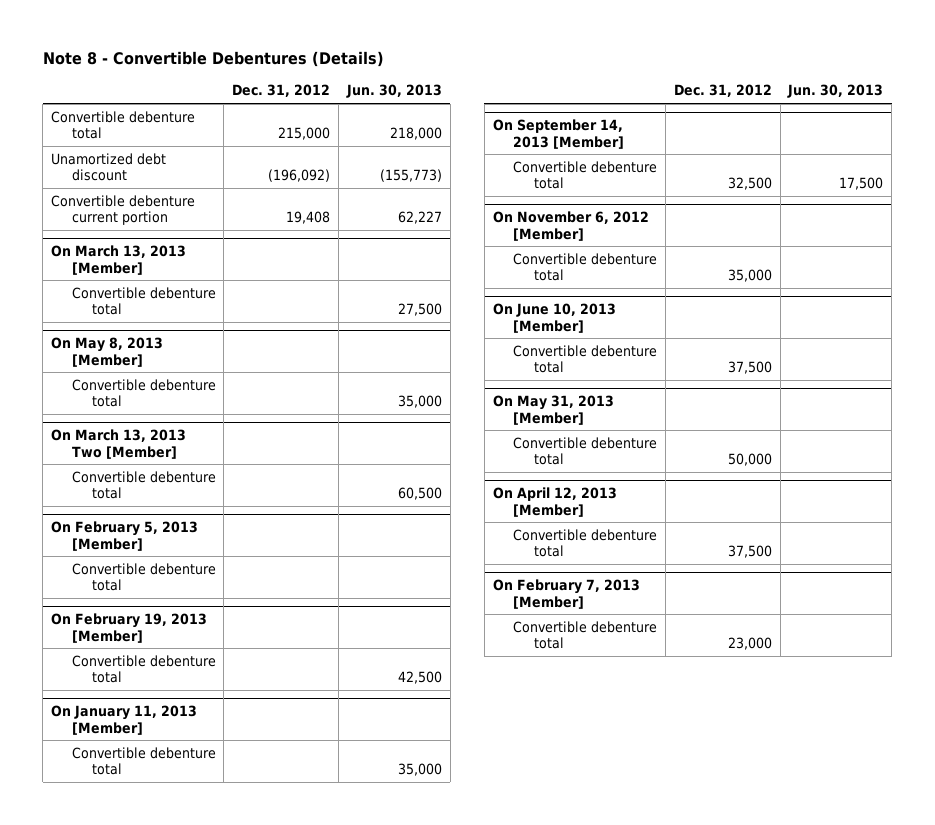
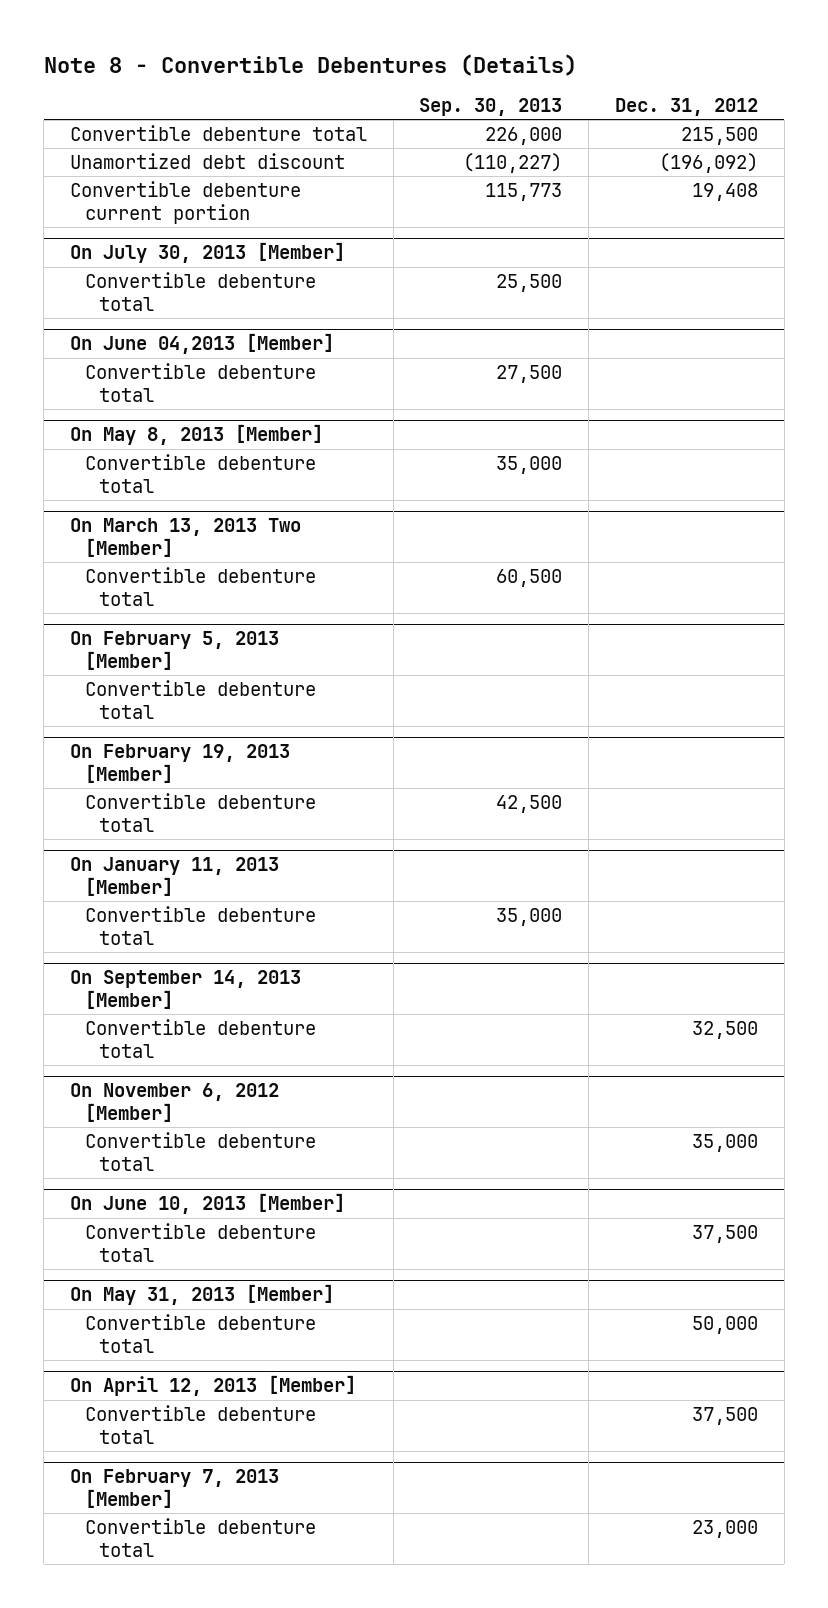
[345,84,442,99] Jun. 30, 2013 -> none
none -> [419,98,563,117] Sep. 30, 2013
[278,127,331,141] 215,000 -> [681,126,759,145] 215,500
[51,244,187,275] On March 13, 2013 [Member] -> none
none -> [69,242,345,264] On July 30, 2013 [Member]
none -> [69,333,334,355] On June 04,2013 [Member]
none -> [84,362,316,402] Convertible debenture total

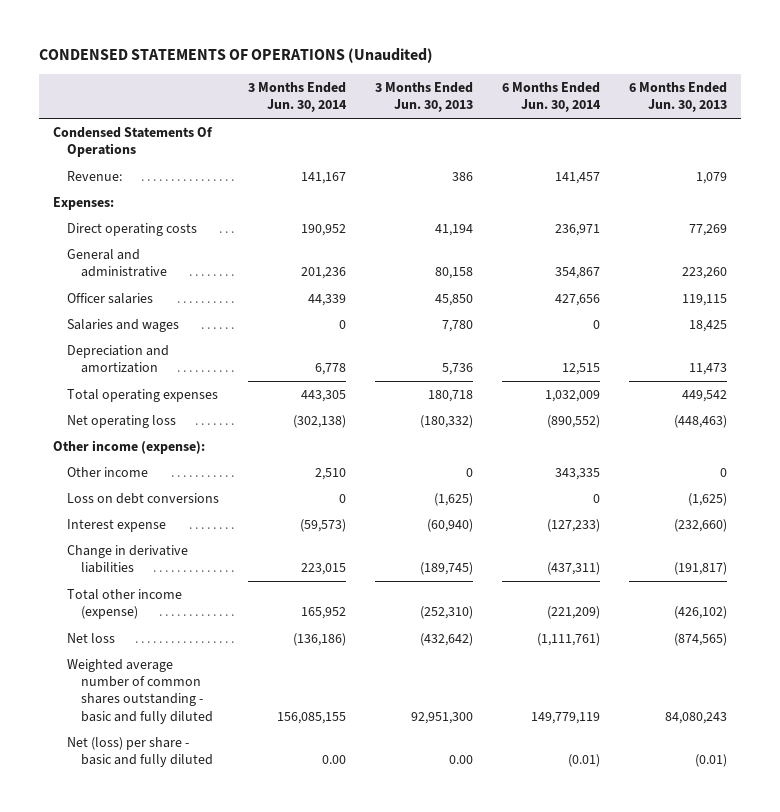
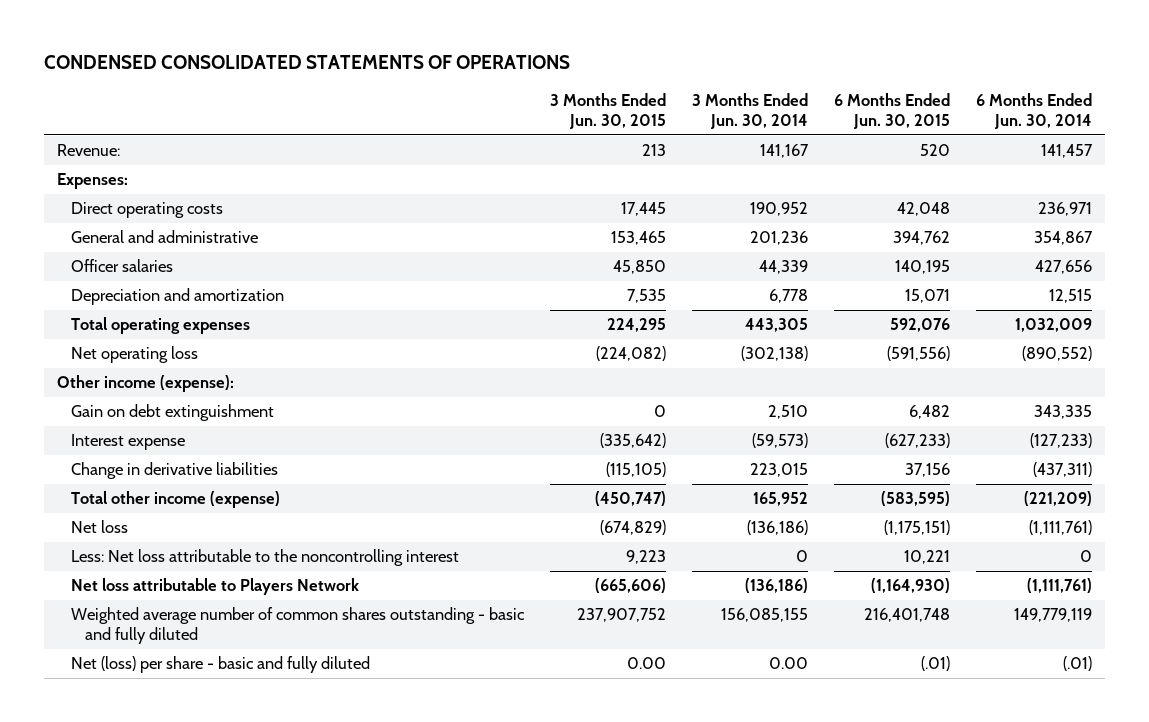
[38,48,433,64] CONDENSED STATEMENTS OF OPERATIONS (Unaudited) -> [43,55,570,70] CONDENSED CONSOLIDATED STATEMENTS OF OPERATIONS
[374,82,473,113] 3 Months Ended Jun. 30, 2013 -> none
[628,82,727,113] 6 Months Ended Jun. 30, 2013 -> none
none -> [549,93,666,130] 3 Months Ended Jun. 30, 2015
none -> [833,93,950,130] 6 Months Ended Jun. 30, 2015
[53,126,214,158] Condensed Statements Of Operations -> none
[67,318,180,332] Salaries and wages -> none
[67,466,149,477] Other income -> none
[67,492,220,504] Loss on debt conversions -> [70,404,274,422] Gain on debt extinguishment
[339,493,347,503] 0 -> [767,405,808,420] 2,510
[592,493,600,503] 0 -> [1033,405,1092,420] 343,335
none -> [70,549,459,567] Less: Net loss attributable to the noncontrolling interest
none -> [70,578,359,596] Net loss attributable to Players Network
[567,754,600,768] (0.01) -> [1062,656,1092,672] (.01)

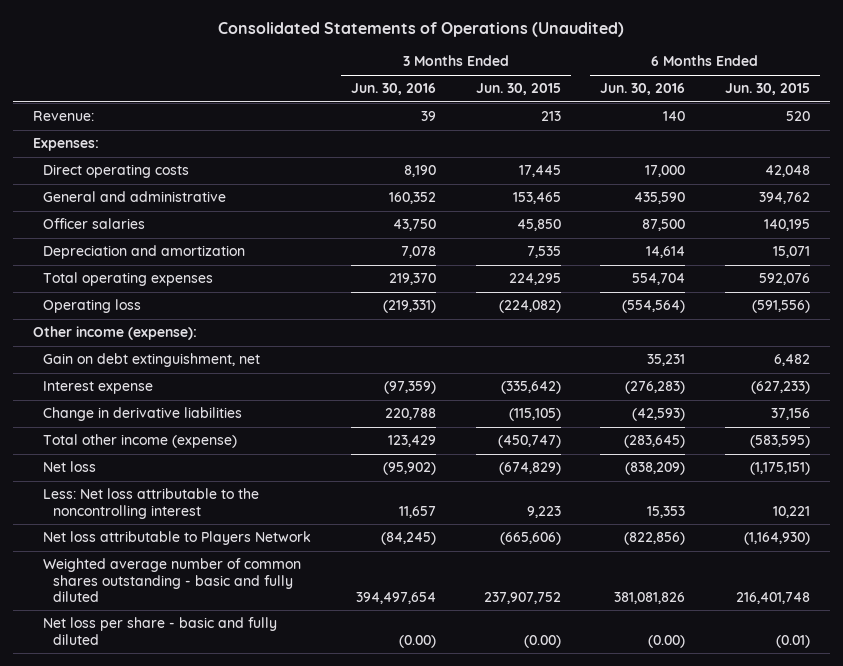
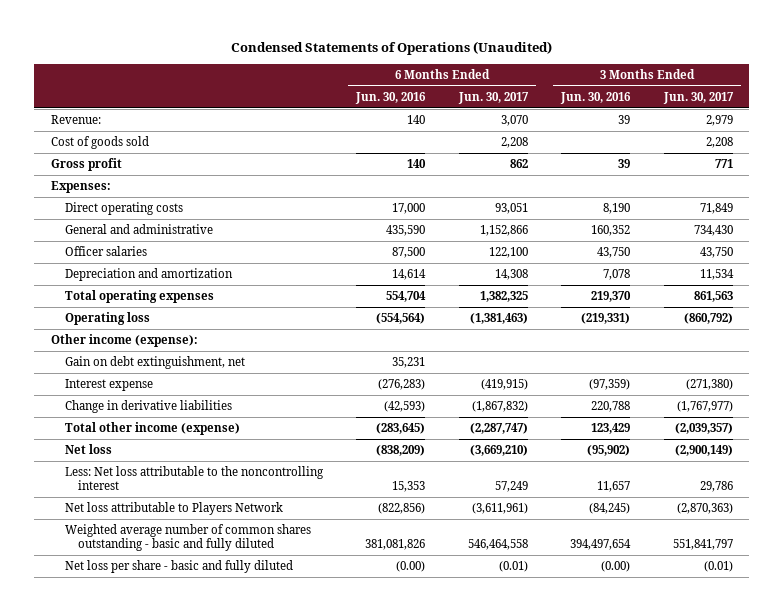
[218,22,625,38] Consolidated Statements of Operations (Unaudited) -> [230,41,552,56] Condensed Statements of Operations (Unaudited)
[475,83,561,96] Jun. 30, 2015 -> none
[725,83,811,96] Jun. 30, 2015 -> none
none -> [457,91,529,104] Jun. 30, 2017
none -> [662,91,734,104] Jun. 30, 2017
none -> [51,136,150,150] Cost of goods sold
none -> [51,158,123,172] Gross profit

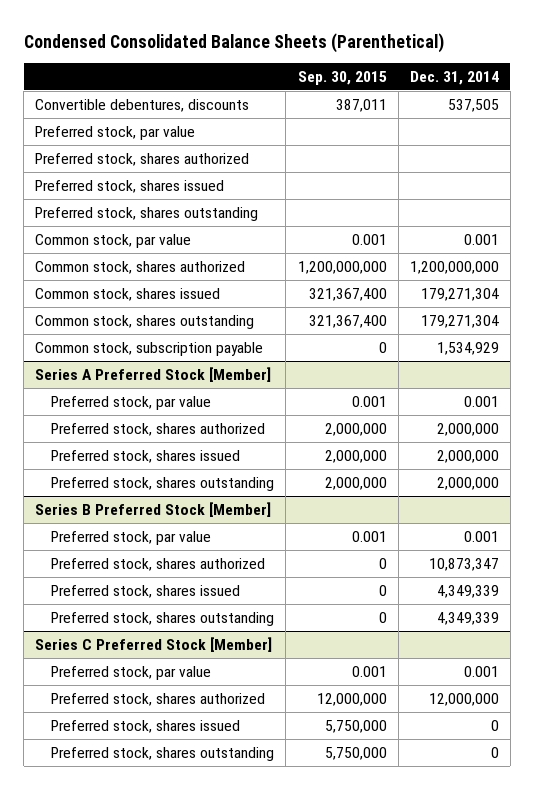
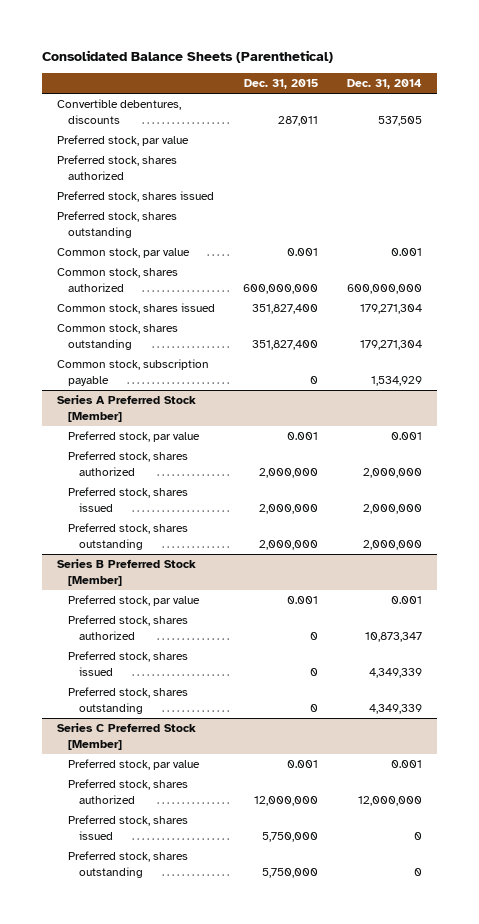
[23,32,444,53] Condensed Consolidated Balance Sheets (Parenthetical) -> [42,50,334,64] Consolidated Balance Sheets (Parenthetical)
[297,70,387,85] Sep. 30, 2015 -> none
none -> [244,79,319,90] Dec. 31, 2015
[409,260,499,274] 1,200,000,000 -> [347,283,423,294] 600,000,000

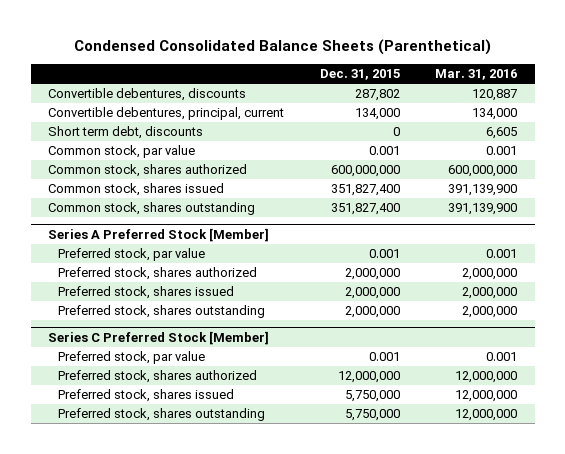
[42,50,334,64] Consolidated Balance Sheets (Parenthetical) -> [73,38,491,55] Condensed Consolidated Balance Sheets (Parenthetical)
[347,79,423,90] Dec. 31, 2014 -> none
none -> [434,69,517,81] Mar. 31, 2016
[56,135,189,147] Preferred stock, par value -> none
[56,155,177,180] Preferred stock, shares authorized -> none
[56,191,214,203] Preferred stock, shares issued -> none
[56,211,177,238] Preferred stock, shares outstanding -> none
[278,115,319,126] 287,011 -> [354,89,400,102] 287,802
none -> [48,107,285,121] Convertible debentures, principal, current
none -> [48,126,204,140] Short term debt, discounts
[56,359,209,386] Common stock, subscription payable -> none
[56,559,196,586] Series B Preferred Stock [Member] -> none
[67,595,200,607] Preferred stock, par value -> none
[67,615,188,640] Preferred stock, shares authorized -> none
[67,651,188,676] Preferred stock, shares issued -> none
[67,687,188,714] Preferred stock, shares outstanding -> none

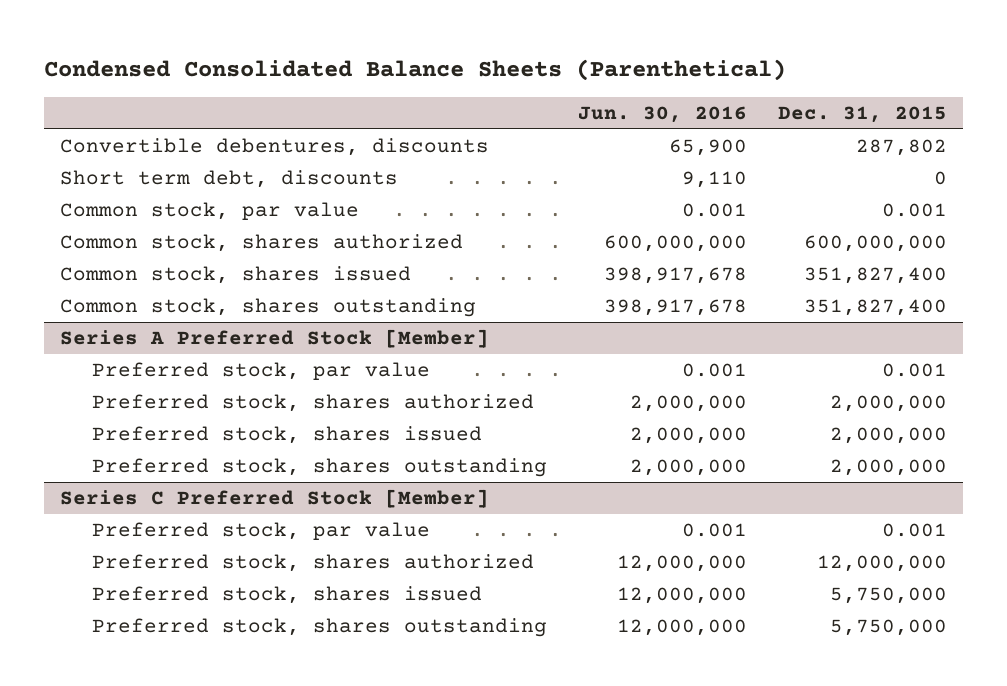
[434,69,517,81] Mar. 31, 2016 -> none
none -> [577,105,747,123] Jun. 30, 2016
[48,107,285,121] Convertible debentures, principal, current -> none

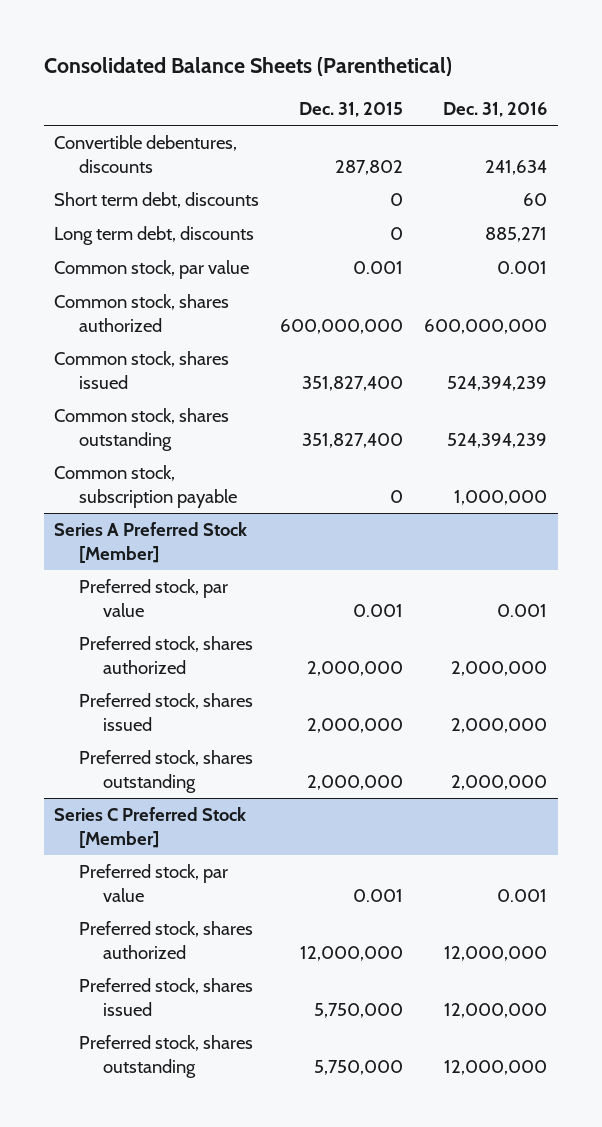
[44,59,787,82] Condensed Consolidated Balance Sheets (Parenthetical) -> [43,56,452,76] Consolidated Balance Sheets (Parenthetical)
[577,105,747,123] Jun. 30, 2016 -> none
none -> [443,101,548,117] Dec. 31, 2016
none -> [54,226,255,246] Long term debt, discounts
none -> [54,465,237,509] Common stock, subscription payable

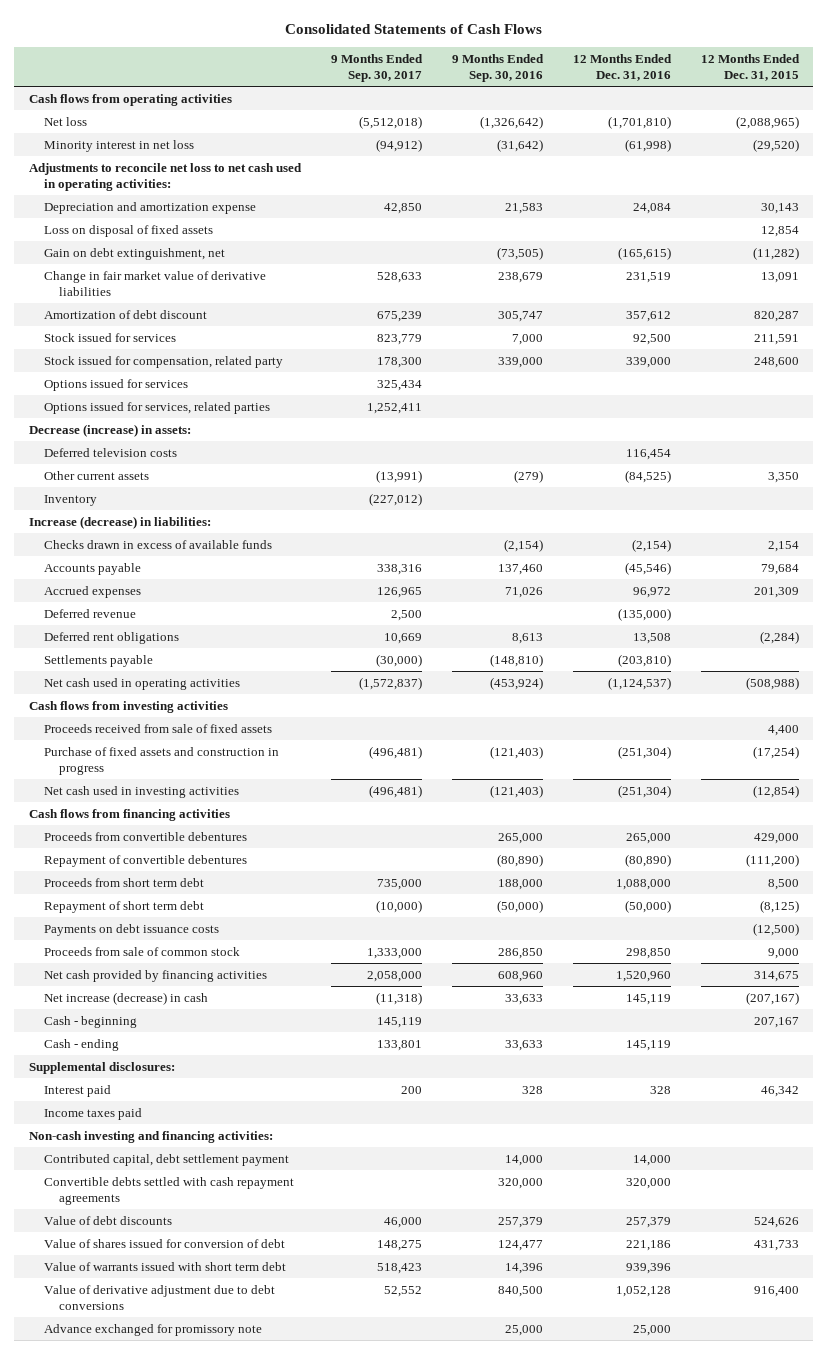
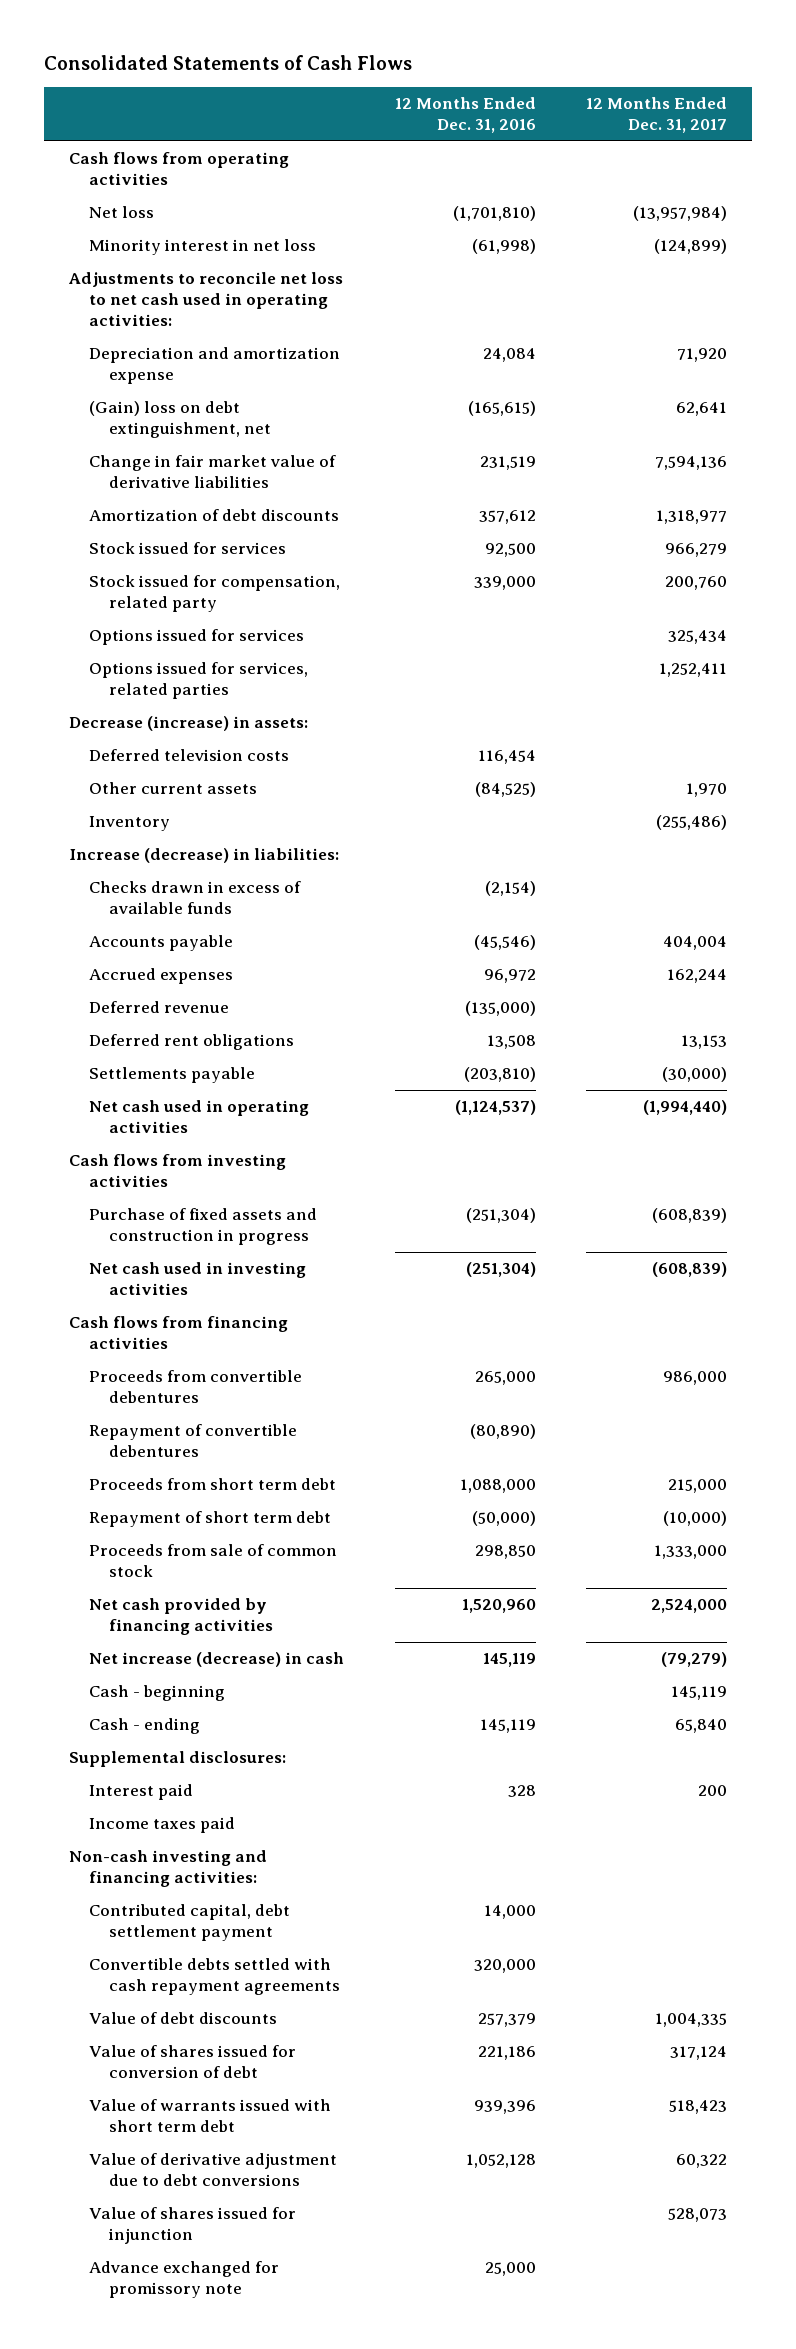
[330,53,423,83] 9 Months Ended Sep. 30, 2017 -> none
[451,53,544,83] 9 Months Ended Sep. 30, 2016 -> none
[700,53,800,82] 12 Months Ended Dec. 31, 2015 -> none
none -> [585,97,727,134] 12 Months Ended Dec. 31, 2017
[43,224,213,237] Loss on disposal of fixed assets -> none
[43,247,225,260] Gain on debt extinguishment, net -> [89,401,272,439] (Gain) loss on debt extinguishment, net
[43,309,207,319] Amortization of debt discount -> [89,509,340,522] Amortization of debt discounts
[43,723,272,733] Proceeds received from sale of fixed assets -> none
[43,923,219,936] Payments on debt issuance costs -> none
none -> [89,2207,297,2245] Value of shares issued for injunction

